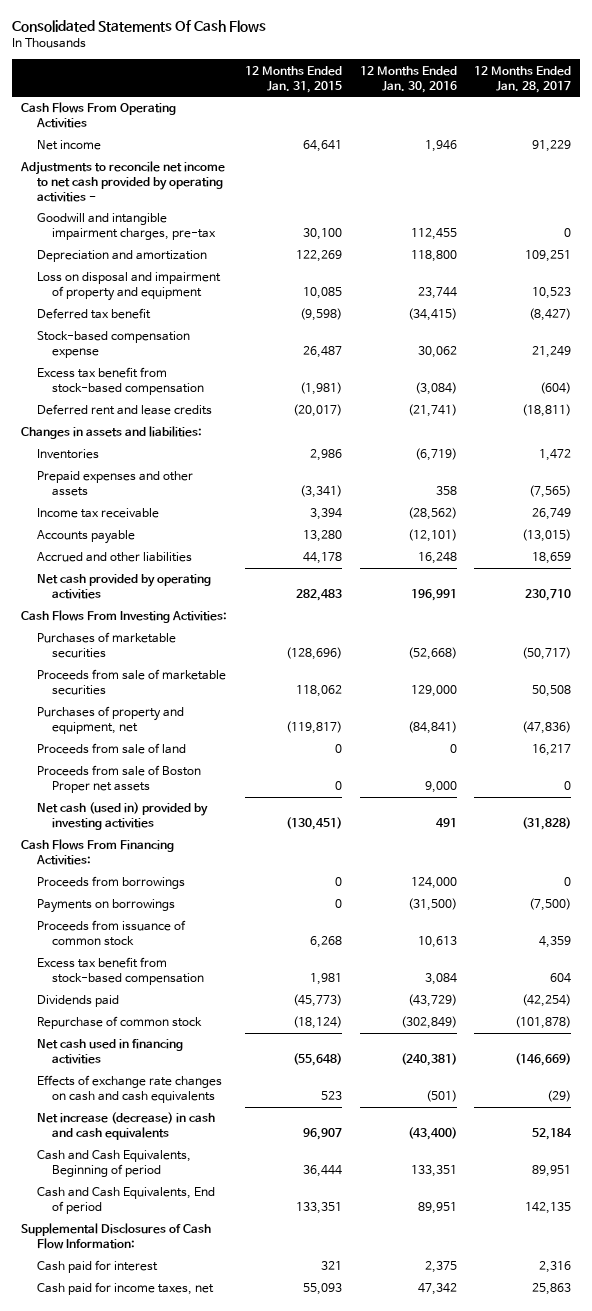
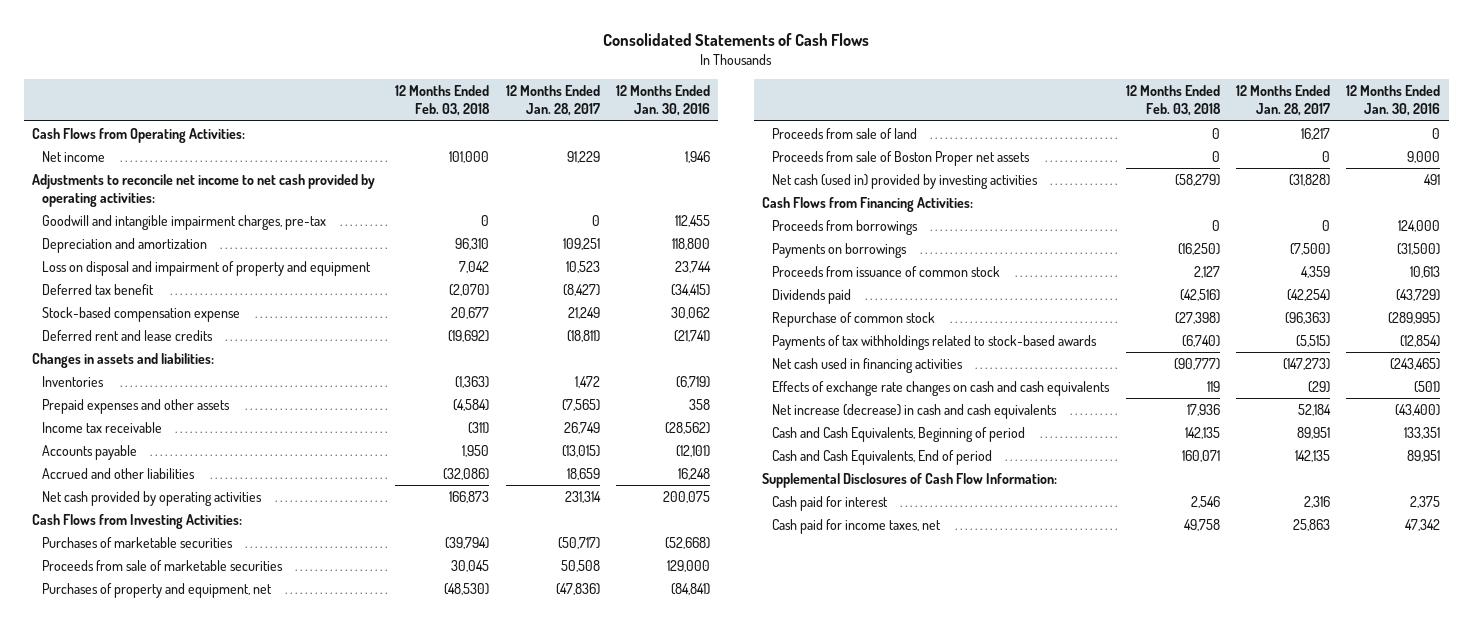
[12,20,267,33] Consolidated Statements Of Cash Flows -> [603,32,870,46] Consolidated Statements of Cash Flows
[244,65,342,93] 12 Months Ended Jan. 31, 2015 -> none
none -> [395,84,491,117] 12 Months Ended Feb. 03, 2018
[21,102,177,129] Cash Flows From Operating Activities -> [31,127,245,143] Cash Flows from Operating Activities:
[20,161,226,202] Adjustments to reconcile net income to net cash provided by operating activities - -> [31,173,375,208] Adjustments to reconcile net income to net cash provided by operating activities:
[36,367,205,396] Excess tax benefit from stock-based compensation -> none
[410,589,457,602] 196,991 -> [663,490,711,503] 200,075
[525,589,572,602] 230,710 -> [564,490,601,503] 231,314
[21,610,228,624] Cash Flows From Investing Activities: -> [31,513,242,529] Cash Flows from Investing Activities:
[21,839,175,866] Cash Flows From Financing Activities: -> [762,196,974,212] Cash Flows from Financing Activities:
[36,957,205,986] Excess tax benefit from stock-based compensation -> none
[400,1016,457,1030] (302,849) -> [1388,311,1441,324] (289,995)
[515,1016,572,1030] (101,878) -> [1285,311,1331,324] (96,363)
none -> [772,334,1098,350] Payments of tax withholdings related to stock-based awards
[400,1053,457,1067] (240,381) -> [1390,357,1441,370] (243,465)
[515,1053,572,1067] (146,669) -> [1283,357,1331,370] (147,273)

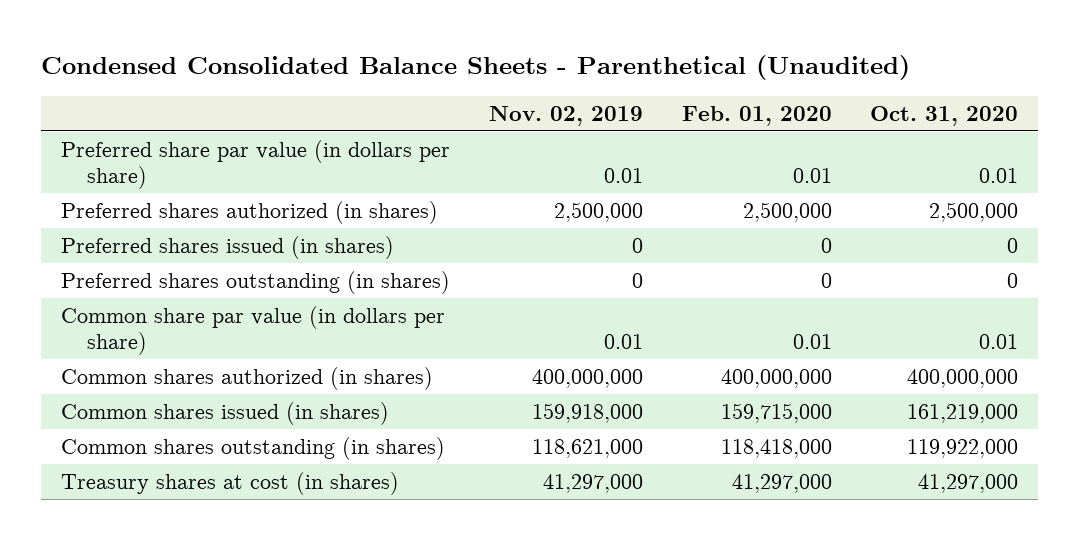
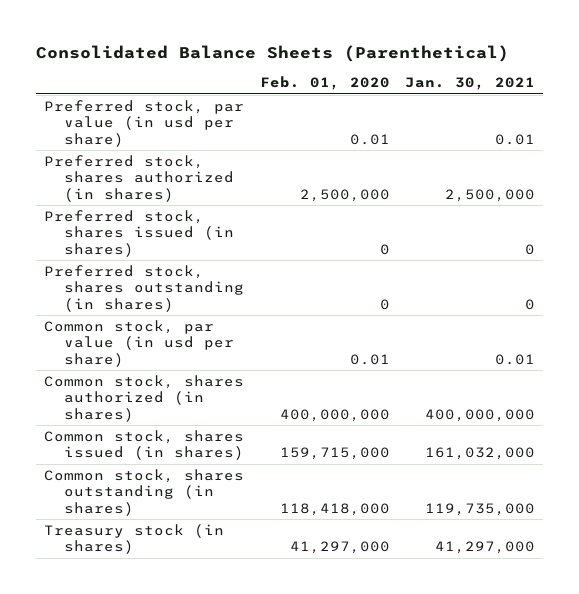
[41,55,911,81] Condensed Consolidated Balance Sheets - Parenthetical (Unaudited) -> [36,44,510,62] Consolidated Balance Sheets (Parenthetical)
[488,105,643,126] Nov. 02, 2019 -> none
[870,105,1019,126] Oct. 31, 2020 -> none
none -> [404,77,535,91] Jan. 30, 2021
[60,139,450,189] Preferred share par value (in dollars per share) -> [44,100,245,147] Preferred stock, par value (in usd per share)
[60,200,438,224] Preferred shares authorized (in shares) -> [44,155,234,202] Preferred stock, shares authorized (in shares)
[60,235,394,259] Preferred shares issued (in shares) -> [44,210,234,257] Preferred stock, shares issued (in shares)
[60,270,450,294] Preferred shares outstanding (in shares) -> [44,265,244,312] Preferred stock, shares outstanding (in shares)
[60,305,445,355] Common share par value (in dollars per share) -> [44,320,234,367] Common stock, par value (in usd per share)
[60,366,433,390] Common shares authorized (in shares) -> [44,375,245,422] Common stock, shares authorized (in shares)
[60,401,389,425] Common shares issued (in shares) -> [44,430,245,461] Common stock, shares issued (in shares)
[60,436,445,460] Common shares outstanding (in shares) -> [44,469,245,516] Common stock, shares outstanding (in shares)
[60,471,399,495] Treasury shares at cost (in shares) -> [44,524,225,555] Treasury stock (in shares)

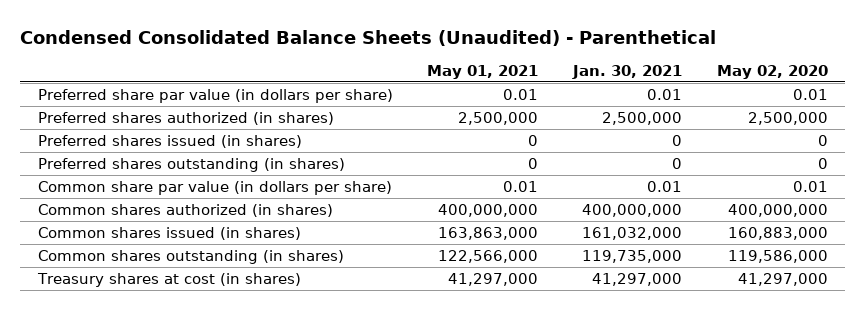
[36,44,510,62] Consolidated Balance Sheets (Parenthetical) -> [20,29,717,46] Condensed Consolidated Balance Sheets (Unaudited) - Parenthetical
[259,76,390,91] Feb. 01, 2020 -> none
none -> [427,64,539,79] May 01, 2021
none -> [717,64,829,79] May 02, 2020
[44,100,245,147] Preferred stock, par value (in usd per share) -> [37,88,393,103] Preferred share par value (in dollars per share)
[44,155,234,202] Preferred stock, shares authorized (in shares) -> [37,111,334,125] Preferred shares authorized (in shares)
[44,210,234,257] Preferred stock, shares issued (in shares) -> [37,134,302,148] Preferred shares issued (in shares)
[44,265,244,312] Preferred stock, shares outstanding (in shares) -> [37,157,345,172] Preferred shares outstanding (in shares)
[44,320,234,367] Common stock, par value (in usd per share) -> [37,180,392,195] Common share par value (in dollars per share)
[44,375,245,422] Common stock, shares authorized (in shares) -> [37,203,333,217] Common shares authorized (in shares)
[44,430,245,461] Common stock, shares issued (in shares) -> [37,226,301,240] Common shares issued (in shares)
[44,469,245,516] Common stock, shares outstanding (in shares) -> [37,249,344,264] Common shares outstanding (in shares)
[44,524,225,555] Treasury stock (in shares) -> [36,272,301,287] Treasury shares at cost (in shares)

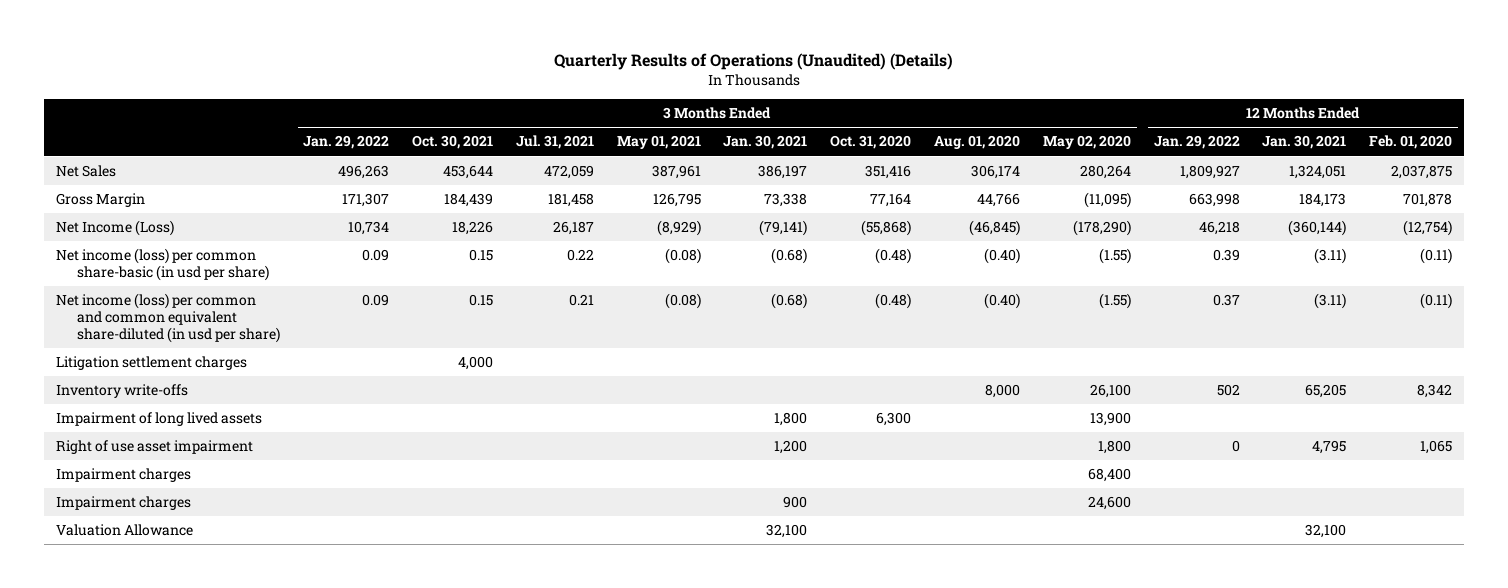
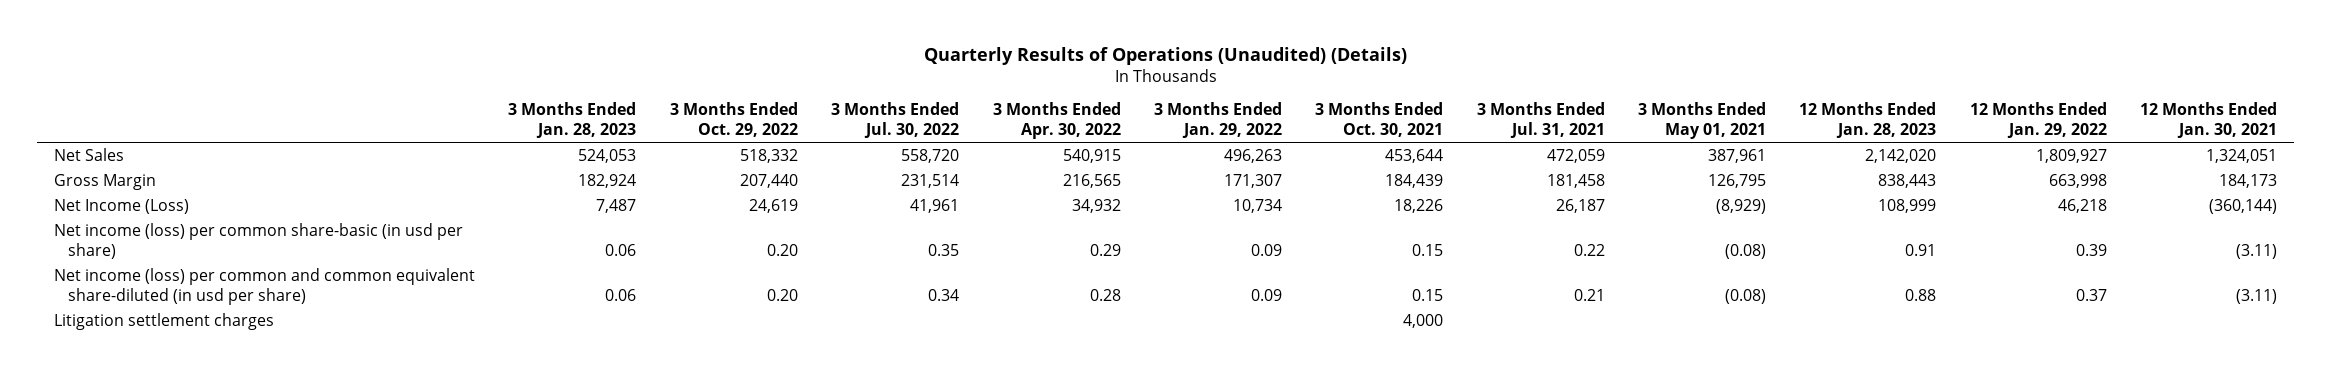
[723,135,808,150] Jan. 30, 2021 -> none
[830,135,912,150] Oct. 31, 2020 -> none
[934,135,1021,150] Aug. 01, 2020 -> none
[1042,135,1131,150] May 02, 2020 -> none
[1369,135,1453,150] Feb. 01, 2020 -> none
none -> [508,102,637,139] 3 Months Ended Jan. 28, 2023
none -> [669,102,798,138] 3 Months Ended Oct. 29, 2022
none -> [831,102,960,139] 3 Months Ended Jul. 30, 2022
none -> [992,102,1121,140] 3 Months Ended Apr. 30, 2022
none -> [1799,102,1937,139] 12 Months Ended Jan. 28, 2023
[55,384,188,399] Inventory write-offs -> none
[55,412,262,427] Impairment of long lived assets -> none
[55,440,253,455] Right of use asset impairment -> none
[55,468,191,483] Impairment charges -> none
[55,496,191,511] Impairment charges -> none
[55,524,193,537] Valuation Allowance -> none

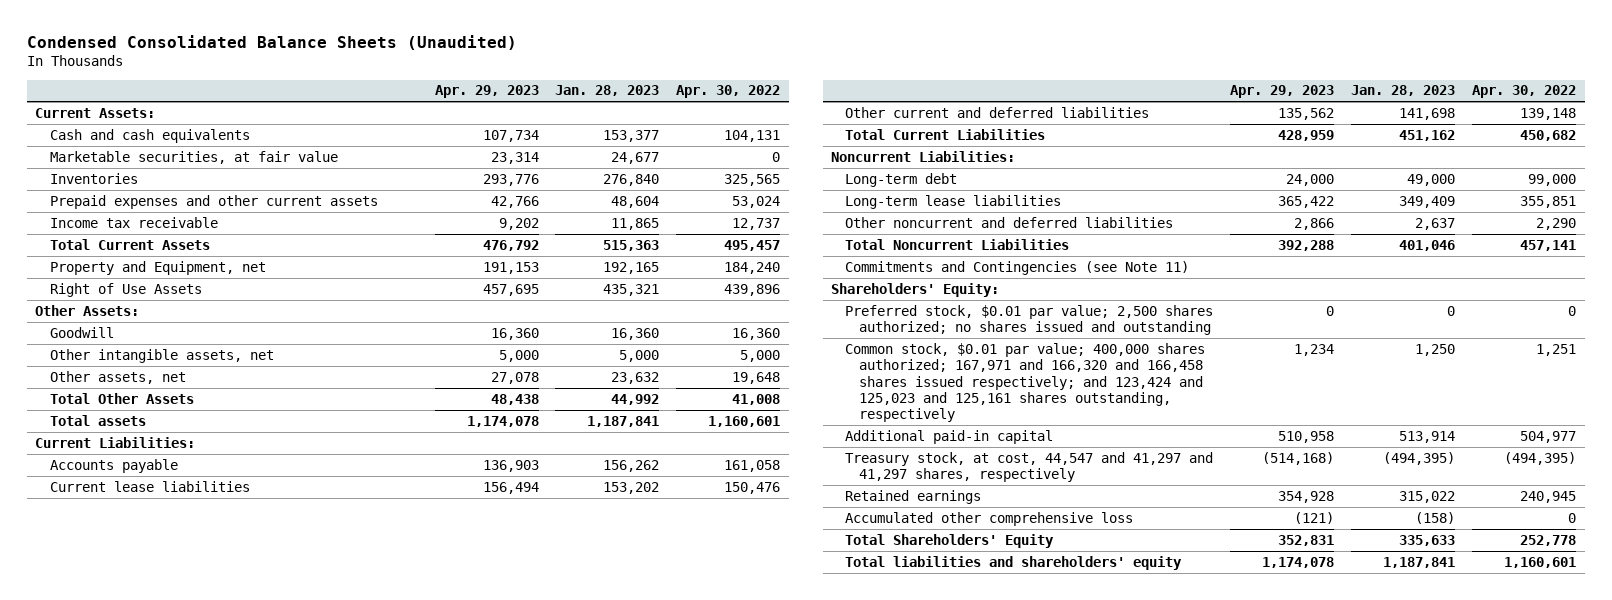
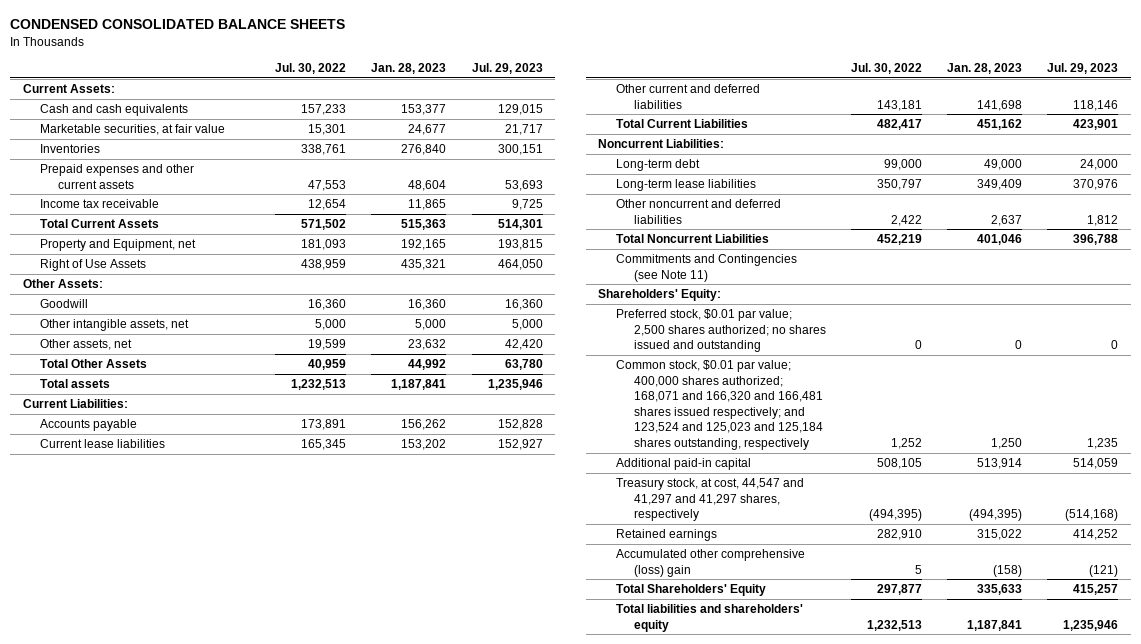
[26,34,517,50] Condensed Consolidated Balance Sheets (Unaudited) -> [10,19,346,30] CONDENSED CONSOLIDATED BALANCE SHEETS
[434,85,539,99] Apr. 29, 2023 -> none
[676,85,781,99] Apr. 30, 2022 -> none
none -> [275,62,347,74] Jul. 30, 2022
none -> [471,62,543,74] Jul. 29, 2023
[845,342,1206,423] Common stock, $0.01 par value; 400,000 shares authorized; 167,971 and 166,320 and 166,458 shares issued respectively; and 123,424 and 125,023 and 125,161 shares outstanding, respectively -> [615,360,823,451] Common stock, $0.01 par value; 400,000 shares authorized; 168,071 and 166,320 and 166,481 shares issued respectively; and 123,524 and 125,023 and 125,184 shares outstanding, respectively
[845,511,1134,526] Accumulated other comprehensive loss -> [615,549,805,577] Accumulated other comprehensive (loss) gain

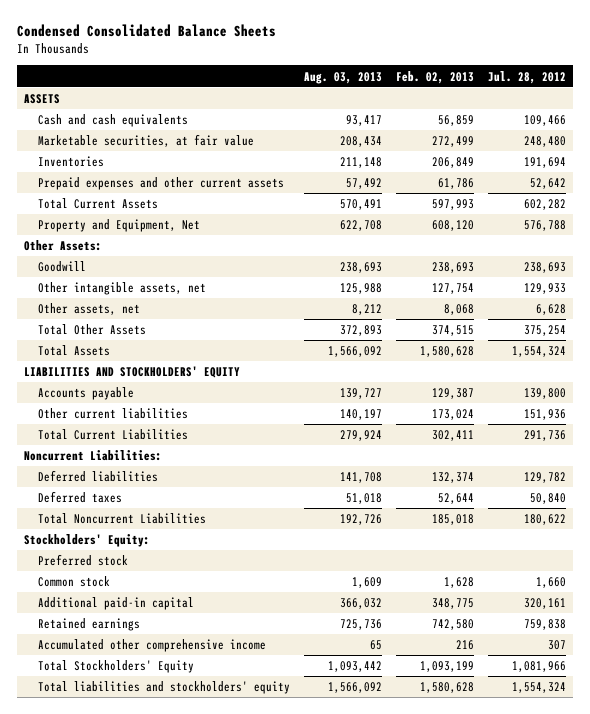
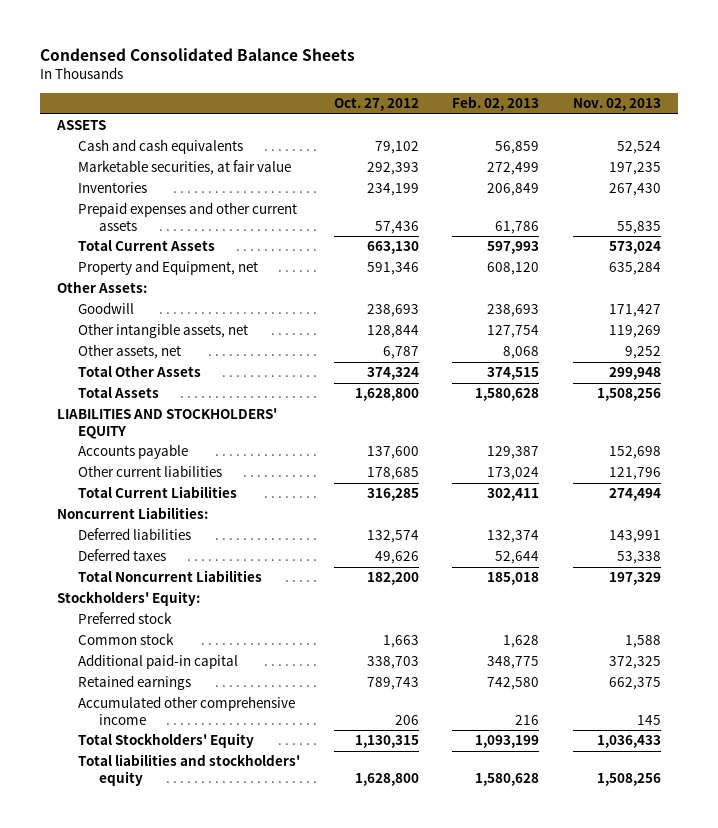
[304,71,383,84] Aug. 03, 2013 -> none
[488,70,567,84] Jul. 28, 2012 -> none
none -> [333,97,419,112] Oct. 27, 2012
none -> [573,98,662,112] Nov. 02, 2013
[38,219,201,233] Property and Equipment, Net -> [77,260,258,276] Property and Equipment, net

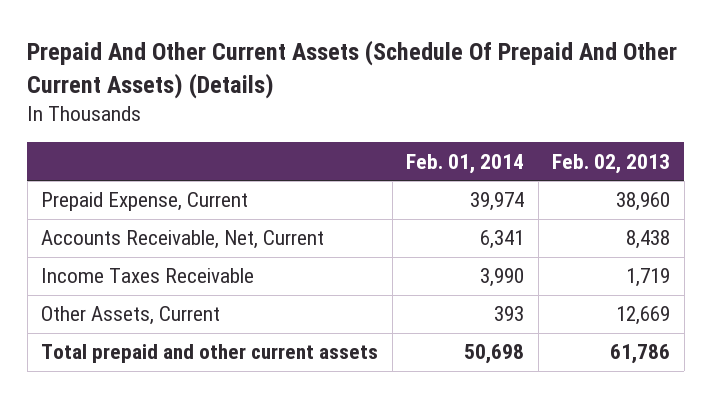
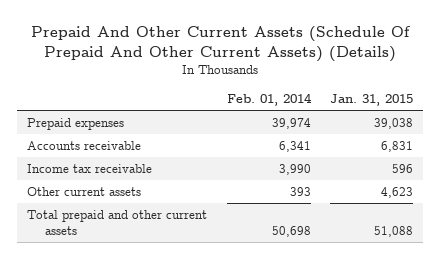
[552,153,671,174] Feb. 02, 2013 -> none
none -> [330,94,414,107] Jan. 31, 2015
[41,192,249,212] Prepaid Expense, Current -> [27,118,125,131] Prepaid expenses
[41,230,325,250] Accounts Receivable, Net, Current -> [27,141,142,151] Accounts receivable
[41,268,255,284] Income Taxes Receivable -> [27,164,153,174] Income tax receivable
[41,306,221,326] Other Assets, Current -> [27,187,142,197] Other current assets

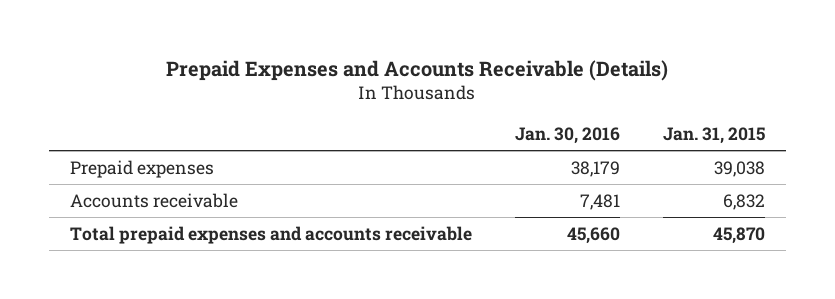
[31,26,412,63] Prepaid And Other Current Assets (Schedule Of Prepaid And Other Current Assets) (Details) -> [166,59,669,81] Prepaid Expenses and Accounts Receivable (Details)
[226,93,312,107] Feb. 01, 2014 -> none
none -> [514,126,620,144] Jan. 30, 2016
[27,164,153,174] Income tax receivable -> none
[27,187,142,197] Other current assets -> none
[381,141,414,153] 6,831 -> [722,193,765,210] 6,832
[27,210,208,235] Total prepaid and other current assets -> [70,225,473,244] Total prepaid expenses and accounts receivable
[374,225,414,237] 51,088 -> [712,226,765,244] 45,870

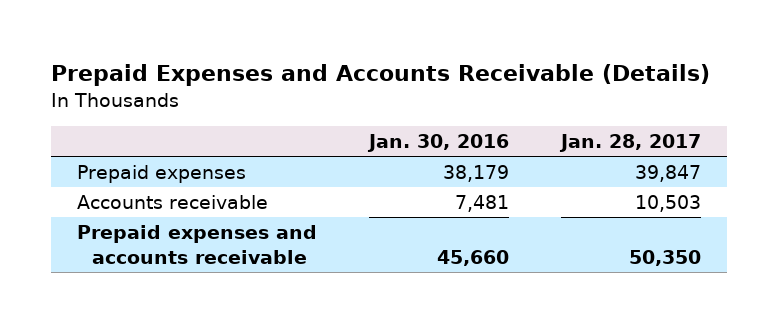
[662,126,765,144] Jan. 31, 2015 -> none
none -> [558,134,701,153] Jan. 28, 2017
[70,225,473,244] Total prepaid expenses and accounts receivable -> [77,225,318,264] Prepaid expenses and accounts receivable

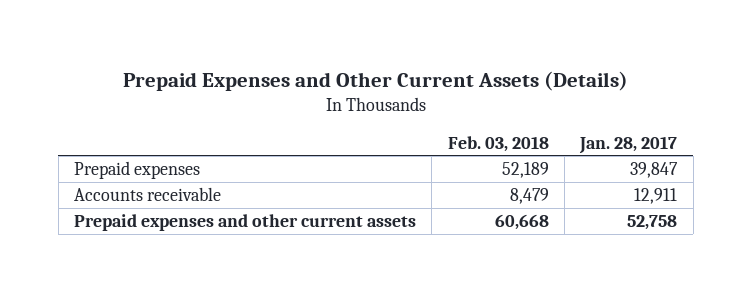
[51,64,711,87] Prepaid Expenses and Accounts Receivable (Details) -> [122,70,628,91] Prepaid Expenses and Other Current Assets (Details)
[367,134,510,153] Jan. 30, 2016 -> none
none -> [447,135,549,152] Feb. 03, 2018
[634,195,701,213] 10,503 -> [634,187,678,204] 12,911
[77,225,318,264] Prepaid expenses and accounts receivable -> [74,213,417,231] Prepaid expenses and other current assets
[628,249,701,266] 50,350 -> [627,214,678,230] 52,758

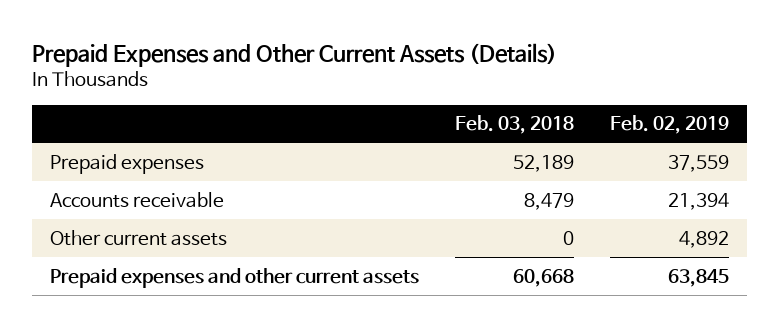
[579,135,678,154] Jan. 28, 2017 -> none
none -> [610,115,730,135] Feb. 02, 2019
none -> [50,229,228,246] Other current assets

